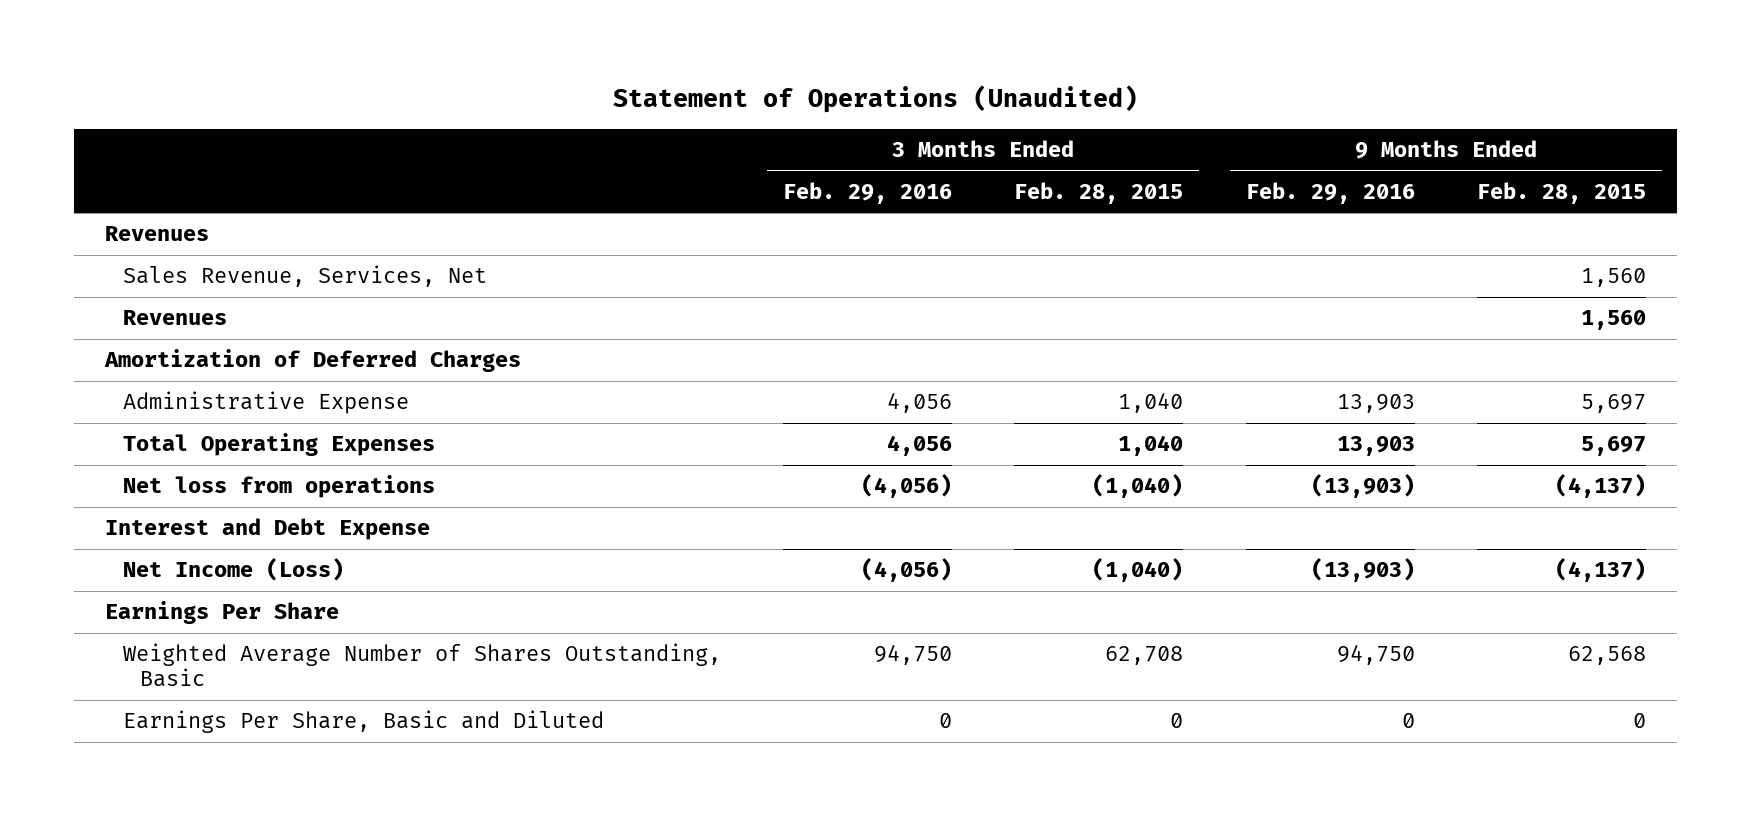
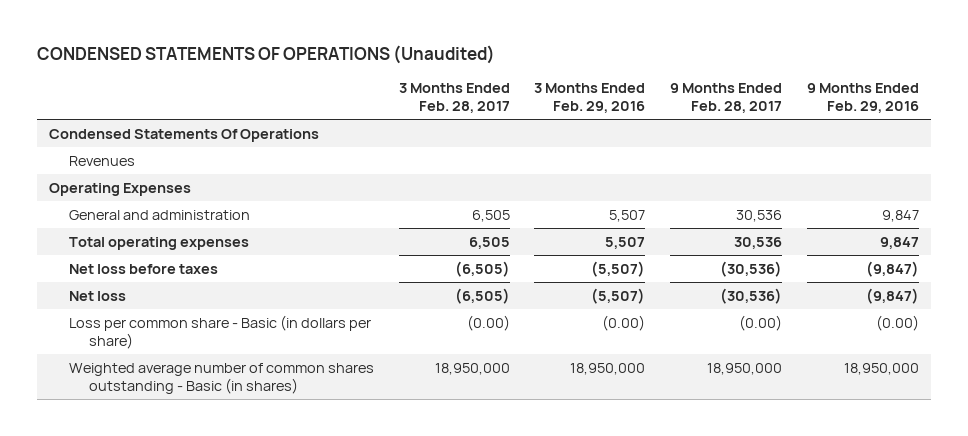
[612,85,1138,114] Statement of Operations (Unaudited) -> [37,44,496,64] CONDENSED STATEMENTS OF OPERATIONS (Unaudited)
[1014,181,1184,204] Feb. 28, 2015 -> none
[1477,181,1647,204] Feb. 28, 2015 -> none
none -> [398,83,510,114] 3 Months Ended Feb. 28, 2017
none -> [670,83,783,114] 9 Months Ended Feb. 28, 2017
[105,226,210,242] Revenues -> none
[122,265,487,288] Sales Revenue, Services, Net -> none
none -> [49,128,320,142] Condensed Statements Of Operations
[104,349,522,373] Amortization of Deferred Charges -> none
[122,391,409,415] Administrative Expense -> none
[105,518,431,541] Interest and Debt Expense -> none
[105,601,340,625] Earnings Per Share -> none
[122,710,604,734] Earnings Per Share, Basic and Diluted -> none
none -> [49,182,192,196] Operating Expenses
none -> [69,209,251,220] General and administration
[122,433,435,457] Total Operating Expenses -> [69,236,250,250] Total operating expenses
[886,435,952,457] 4,056 -> [605,236,646,249] 5,507
[1336,436,1415,457] 13,903 -> [879,236,919,249] 9,847
[122,475,435,499] Net loss from operations -> [69,263,219,274] Net loss before taxes
[860,474,952,499] (4,056) -> [591,260,646,277] (5,507)
[1310,474,1415,499] (13,903) -> [865,260,919,277] (9,847)
[122,558,344,582] Net Income (Loss) -> [69,290,127,301] Net loss
[860,558,952,583] (4,056) -> [591,287,646,304] (5,507)
[1310,558,1415,583] (13,903) -> [865,287,919,304] (9,847)
none -> [69,314,372,349] Loss per common share - Basic (in dollars per share)
[122,643,721,688] Weighted Average Number of Shares Outstanding, Basic -> [69,362,375,394] Weighted average number of common shares outstanding - Basic (in shares)
[873,645,952,666] 94,750 -> [570,362,646,375] 18,950,000
[1336,645,1415,666] 94,750 -> [843,362,919,375] 18,950,000

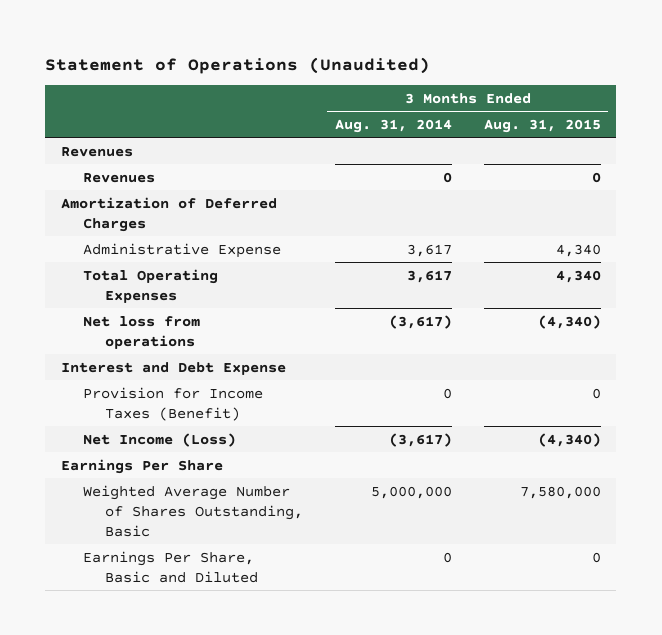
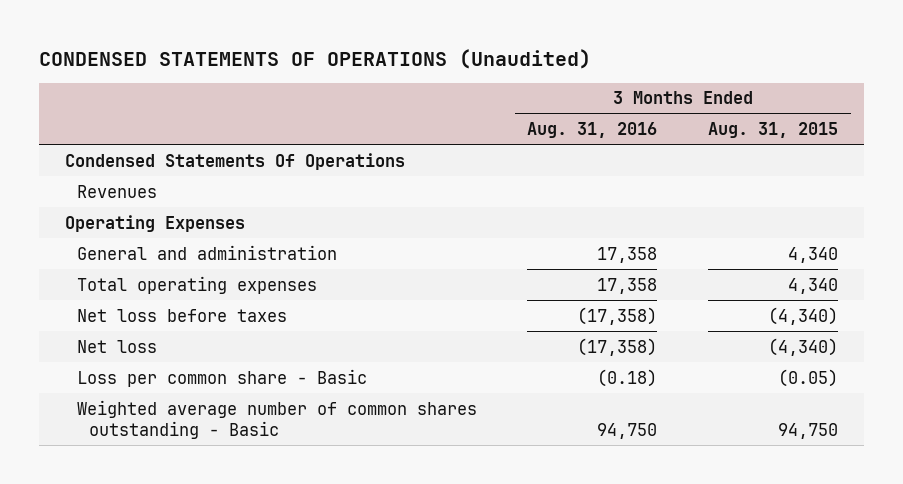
[45,56,431,74] Statement of Operations (Unaudited) -> [39,48,592,69] CONDENSED STATEMENTS OF OPERATIONS (Unaudited)
[334,118,452,133] Aug. 31, 2014 -> none
none -> [527,121,658,138] Aug. 31, 2016
none -> [64,152,405,170] Condensed Statements Of Operations
[83,172,156,183] Revenues -> none
[61,196,278,232] Amortization of Deferred Charges -> none
[61,361,287,375] Interest and Debt Expense -> none
[83,386,264,421] Provision for Income Taxes (Benefit) -> none
[61,458,224,474] Earnings Per Share -> none
[83,550,259,583] Earnings Per Share, Basic and Diluted -> none
none -> [64,214,245,232] Operating Expenses
[83,242,282,258] Administrative Expense -> [76,244,337,260] General and administration
[83,268,219,303] Total Operating Expenses -> [76,275,317,294] Total operating expenses
[83,315,201,349] Net loss from operations -> [76,308,287,322] Net loss before taxes
[83,432,237,447] Net Income (Loss) -> [76,339,157,353] Net loss
none -> [76,368,367,387] Loss per common share - Basic
[83,484,304,537] Weighted Average Number of Shares Outstanding, Basic -> [76,399,477,440] Weighted average number of common shares outstanding - Basic
[519,485,601,499] 7,580,000 -> [778,423,839,440] 94,750

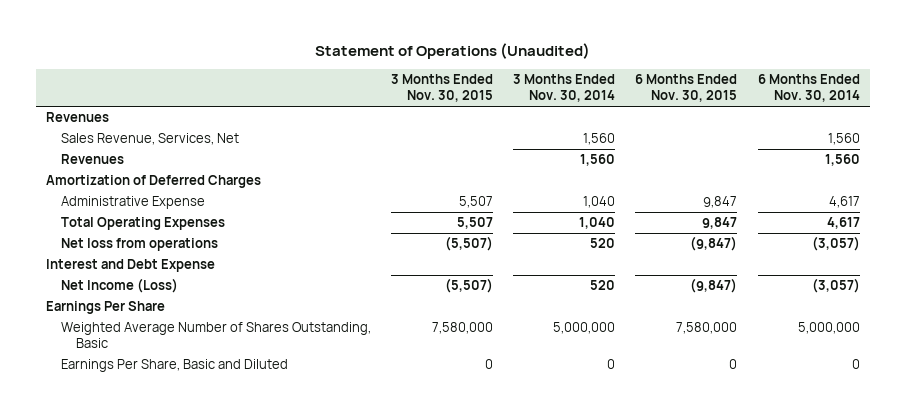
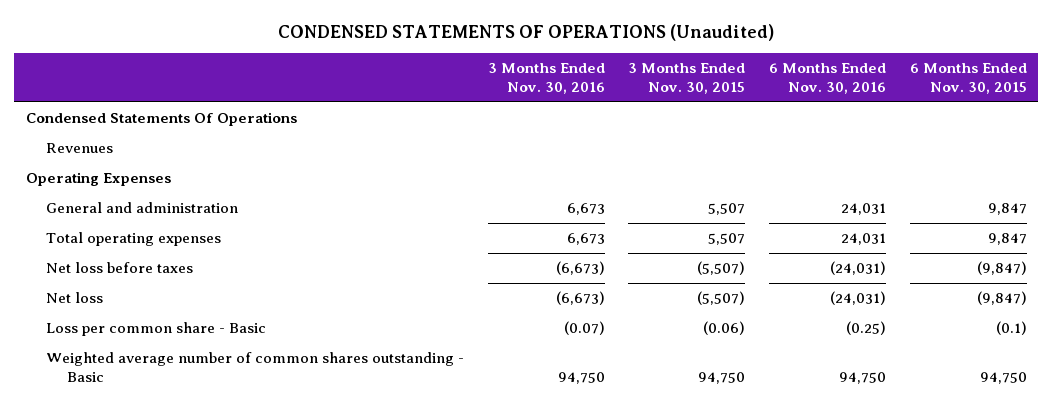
[314,43,590,60] Statement of Operations (Unaudited) -> [278,23,775,41] CONDENSED STATEMENTS OF OPERATIONS (Unaudited)
[513,74,616,103] 3 Months Ended Nov. 30, 2014 -> none
[757,74,860,103] 6 Months Ended Nov. 30, 2014 -> none
none -> [487,63,605,94] 3 Months Ended Nov. 30, 2016
none -> [768,63,886,94] 6 Months Ended Nov. 30, 2016
[45,112,109,123] Revenues -> none
[60,133,239,146] Sales Revenue, Services, Net -> none
none -> [25,112,297,127] Condensed Statements Of Operations
[45,175,261,189] Amortization of Deferred Charges -> none
[45,259,215,273] Interest and Debt Expense -> none
[45,301,165,315] Earnings Per Share -> none
[60,359,288,373] Earnings Per Share, Basic and Diluted -> none
none -> [25,172,171,187] Operating Expenses
[60,196,205,210] Administrative Expense -> [46,202,239,214] General and administration
[60,217,225,231] Total Operating Expenses -> [46,232,222,247] Total operating expenses
[60,238,218,252] Net loss from operations -> [46,262,194,274] Net loss before taxes
[60,278,178,294] Net Income (Loss) -> [46,292,104,304] Net loss
none -> [46,322,267,337] Loss per common share - Basic
[60,322,371,349] Weighted Average Number of Shares Outstanding, Basic -> [46,352,465,382] Weighted average number of common shares outstanding - Basic
[431,322,493,335] 7,580,000 -> [698,371,746,384] 94,750
[676,322,738,335] 7,580,000 -> [979,371,1027,384] 94,750

